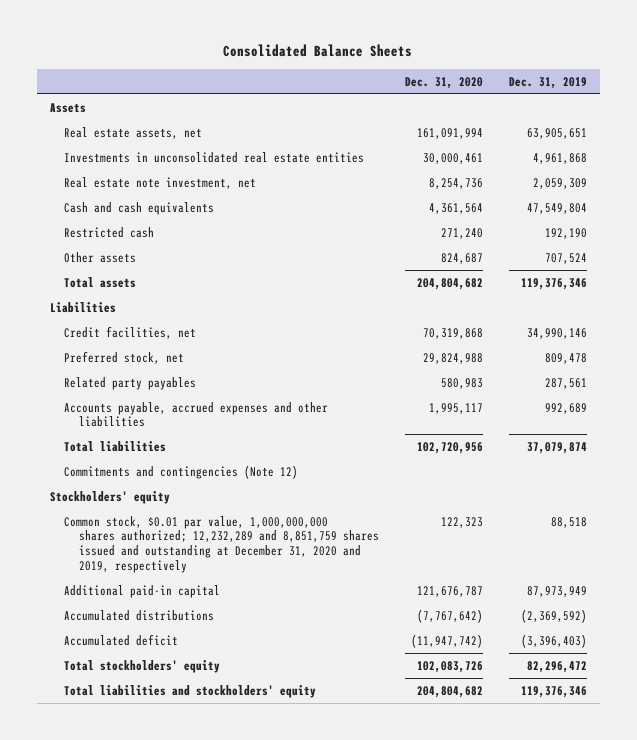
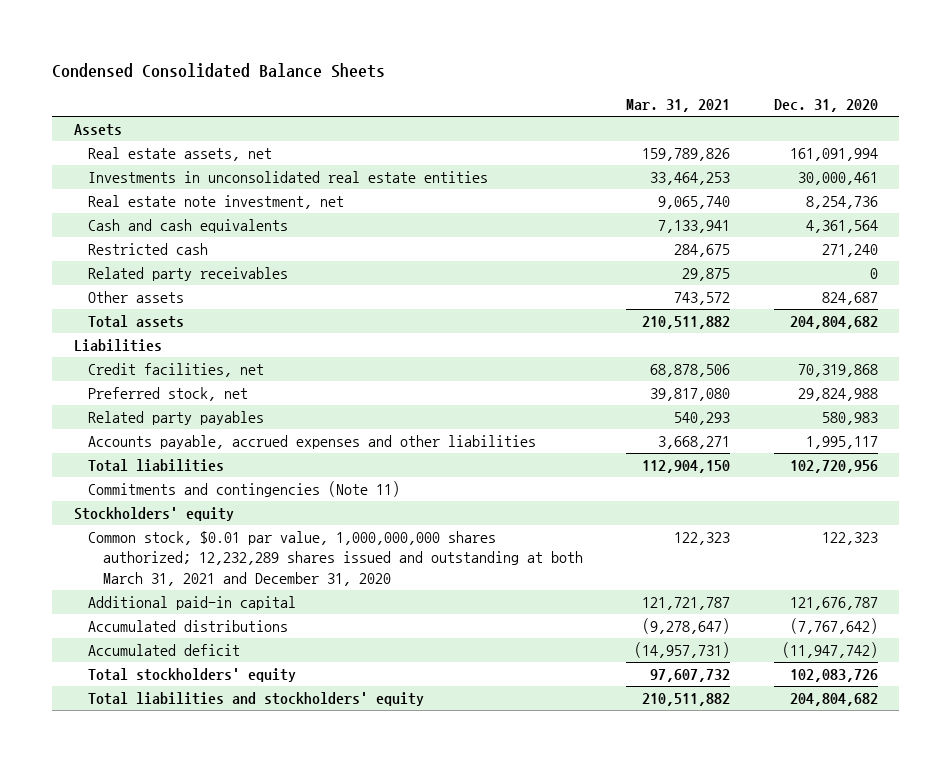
[223,44,413,58] Consolidated Balance Sheets -> [52,63,386,79] Condensed Consolidated Balance Sheets
[509,76,588,89] Dec. 31, 2019 -> none
none -> [626,99,731,113] Mar. 31, 2021
none -> [88,267,289,282] Related party receivables
[64,464,299,479] Commitments and contingencies (Note 12) -> [88,481,401,498] Commitments and contingencies (Note 11)
[64,515,379,573] Common stock, $0.01 par value, 1,000,000,000 shares authorized; 12,232,289 and 8,851,759 shares issued and outstanding at December 31, 2020 and 2019, respectively -> [88,531,583,586] Common stock, $0.01 par value, 1,000,000,000 shares authorized; 12,232,289 shares issued and outstanding at both March 31, 2021 and December 31, 2020

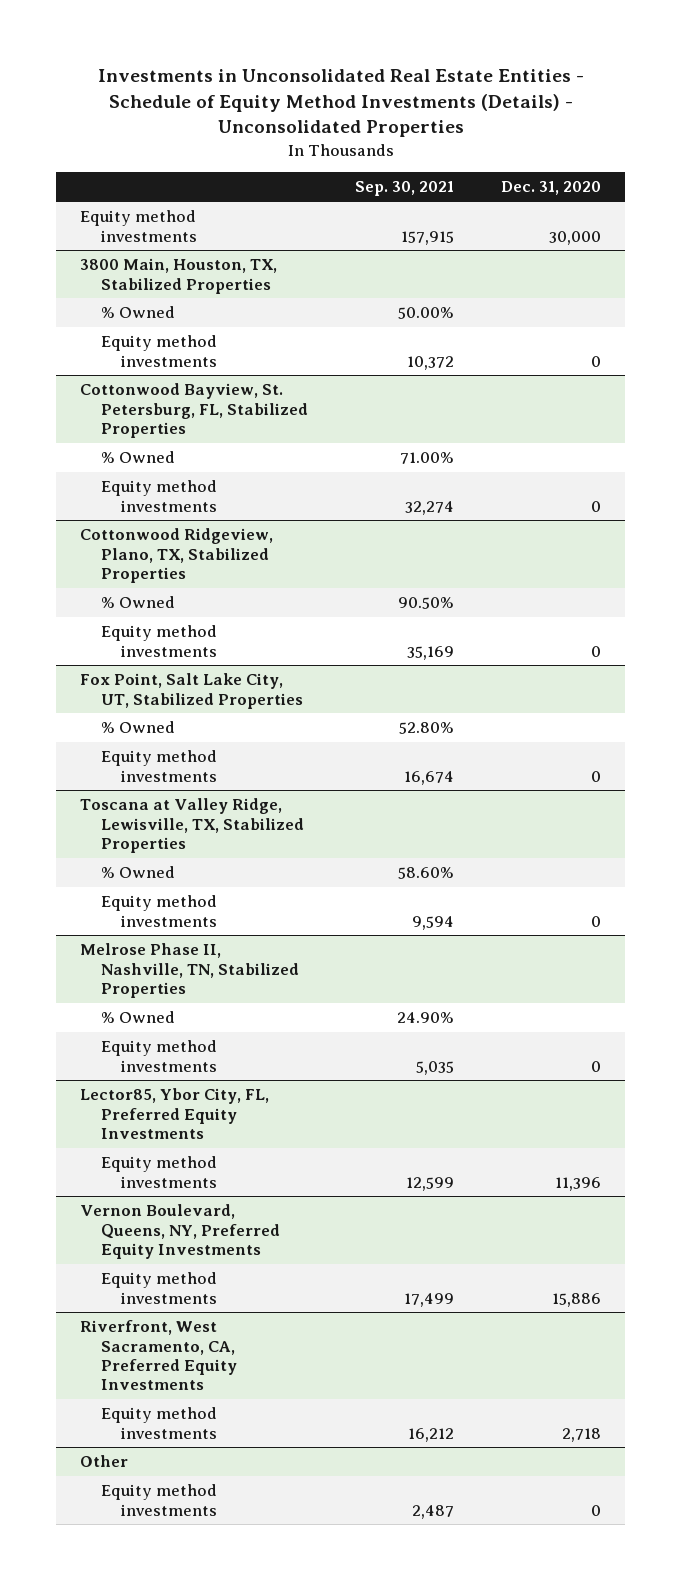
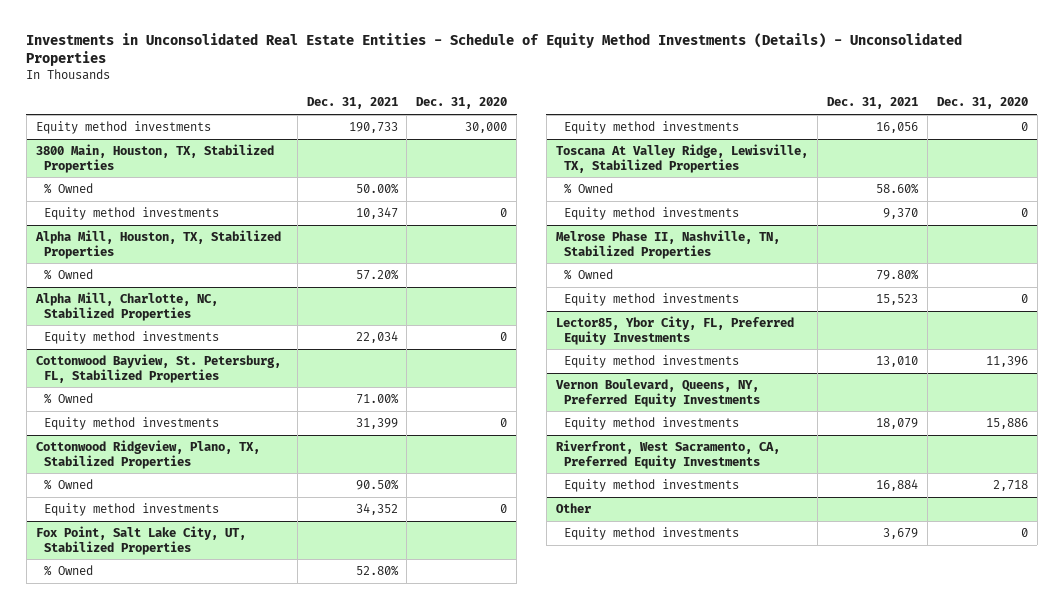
[355,181,455,197] Sep. 30, 2021 -> none
none -> [306,97,398,110] Dec. 31, 2021
none -> [34,229,281,259] Alpha Mill, Houston, TX, Stabilized Properties
none -> [44,268,94,280] % Owned
none -> [34,291,218,321] Alpha Mill, Charlotte, NC, Stabilized Properties
none -> [44,330,220,344] Equity method investments
[79,798,304,853] Toscana at Valley Ridge, Lewisville, TX, Stabilized Properties -> [555,143,808,173] Toscana At Valley Ridge, Lewisville, TX, Stabilized Properties

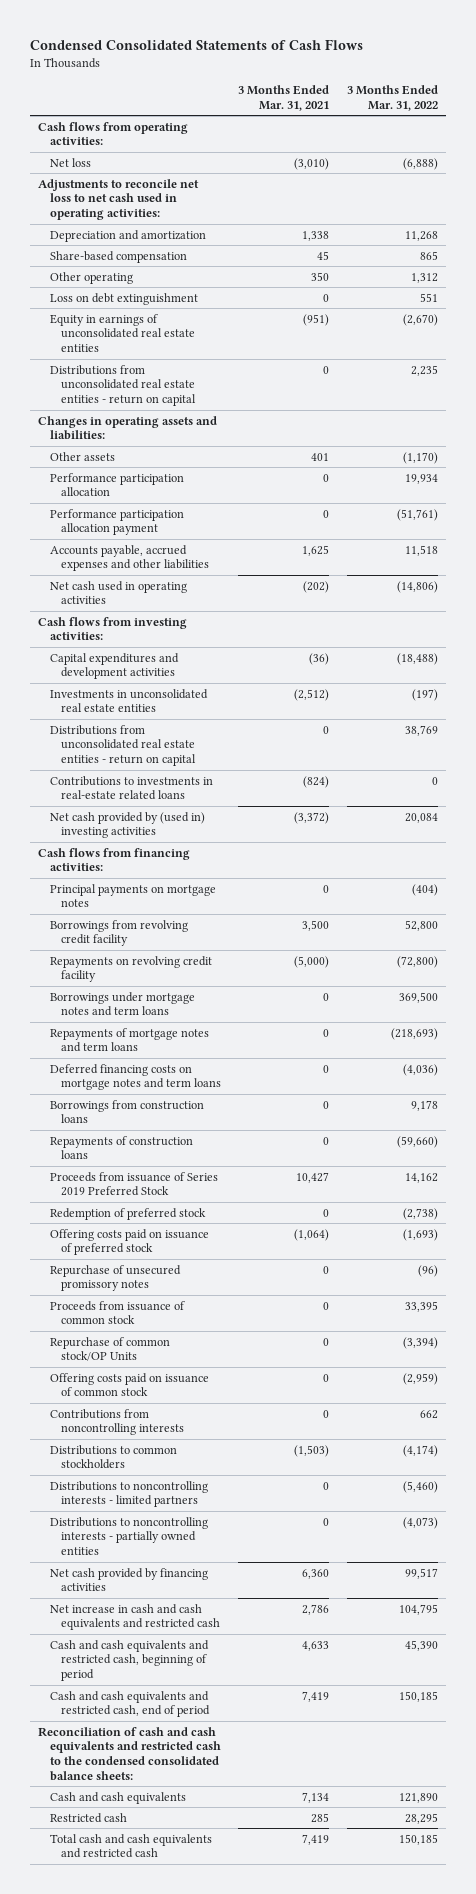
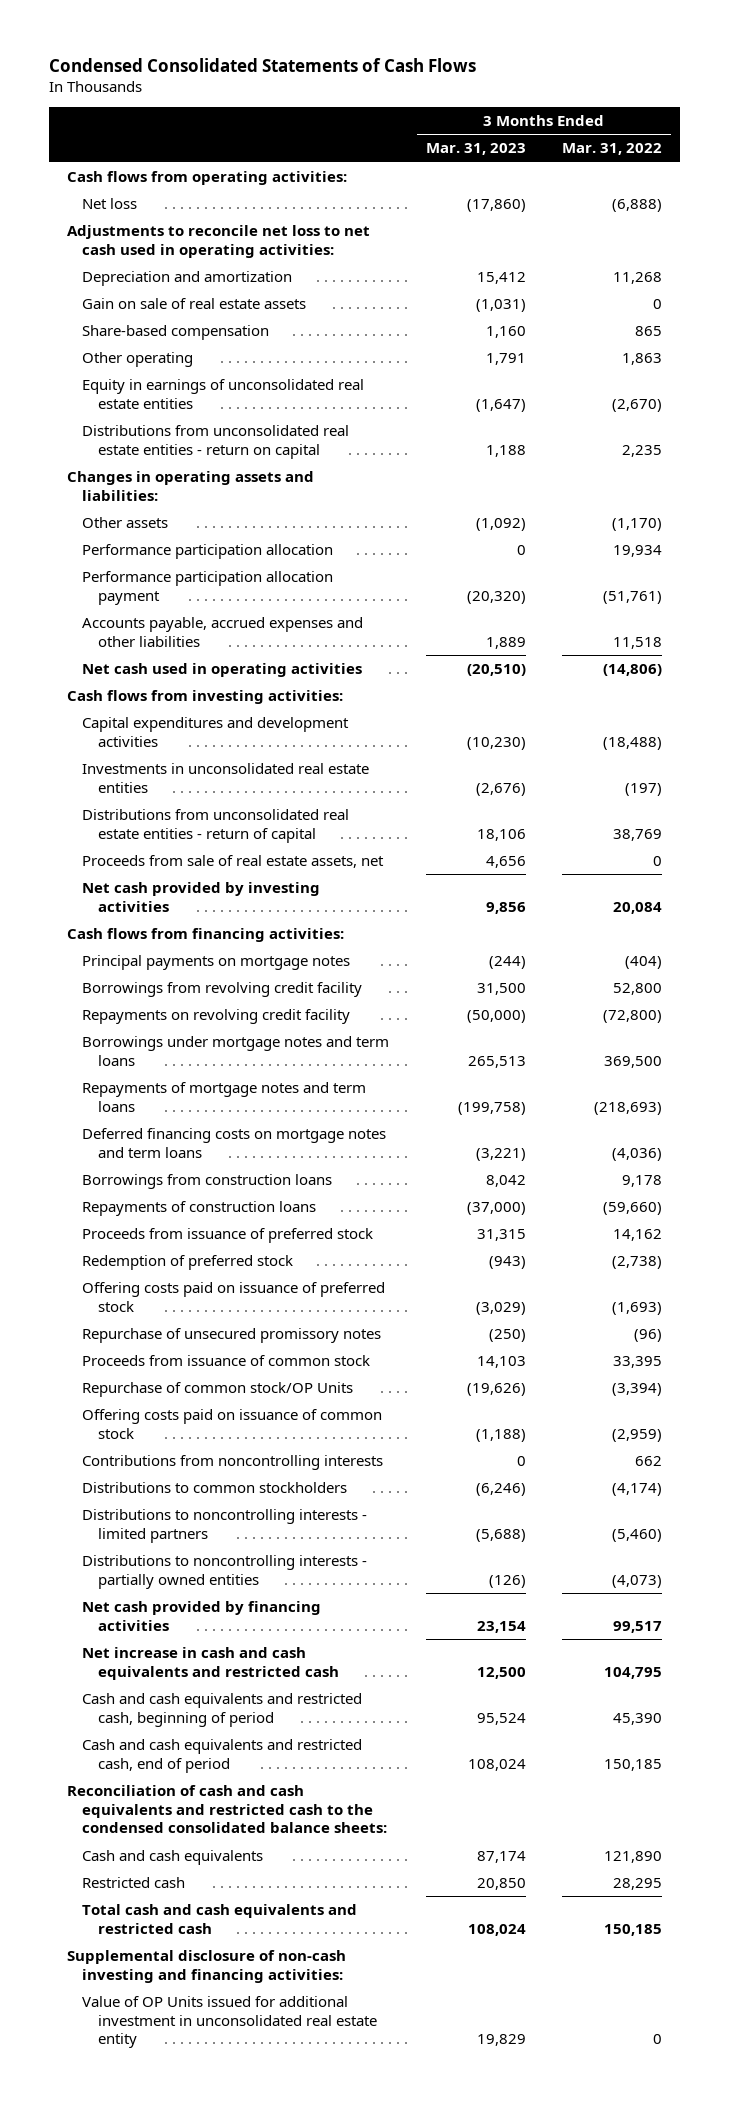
[238,85,330,111] 3 Months Ended Mar. 31, 2021 -> none
none -> [425,143,526,156] Mar. 31, 2023
none -> [82,298,307,310] Gain on sale of real estate assets
[49,292,198,305] Loss on debt extinguishment -> none
[410,272,438,283] 1,312 -> [622,353,663,366] 1,863
[49,775,213,801] Contributions to investments in real-estate related loans -> none
[49,724,197,767] Distributions from unconsolidated real estate entities - return on capital -> [82,809,350,843] Distributions from unconsolidated real estate entities - return of capital
none -> [82,855,385,869] Proceeds from sale of real estate assets, net
[49,811,205,839] Net cash provided by (used in) investing activities -> [82,882,321,912] Net cash provided by investing activities
[49,1171,218,1197] Proceeds from issuance of Series 2019 Preferred Stock -> [82,1228,374,1244] Proceeds from issuance of preferred stock
none -> [66,1950,346,1983] Supplemental disclosure of non-cash investing and financing activities:
none -> [82,1996,377,2049] Value of OP Units issued for additional investment in unconsolidated real estate entity

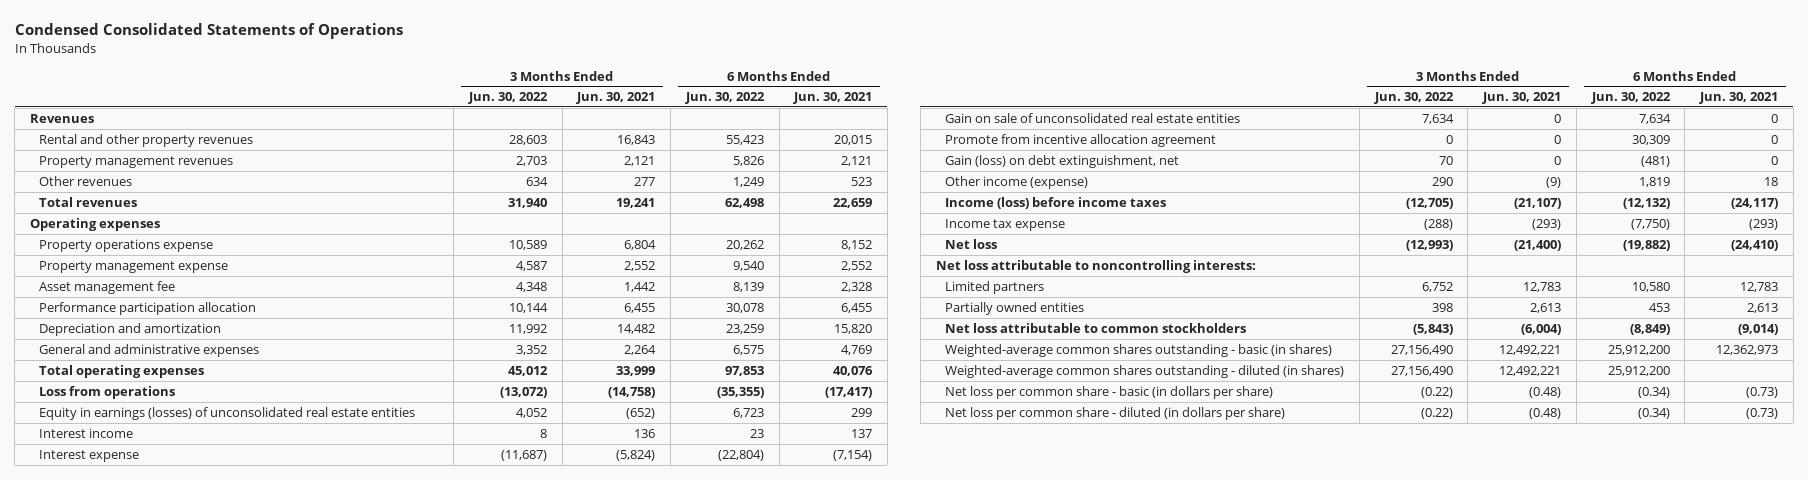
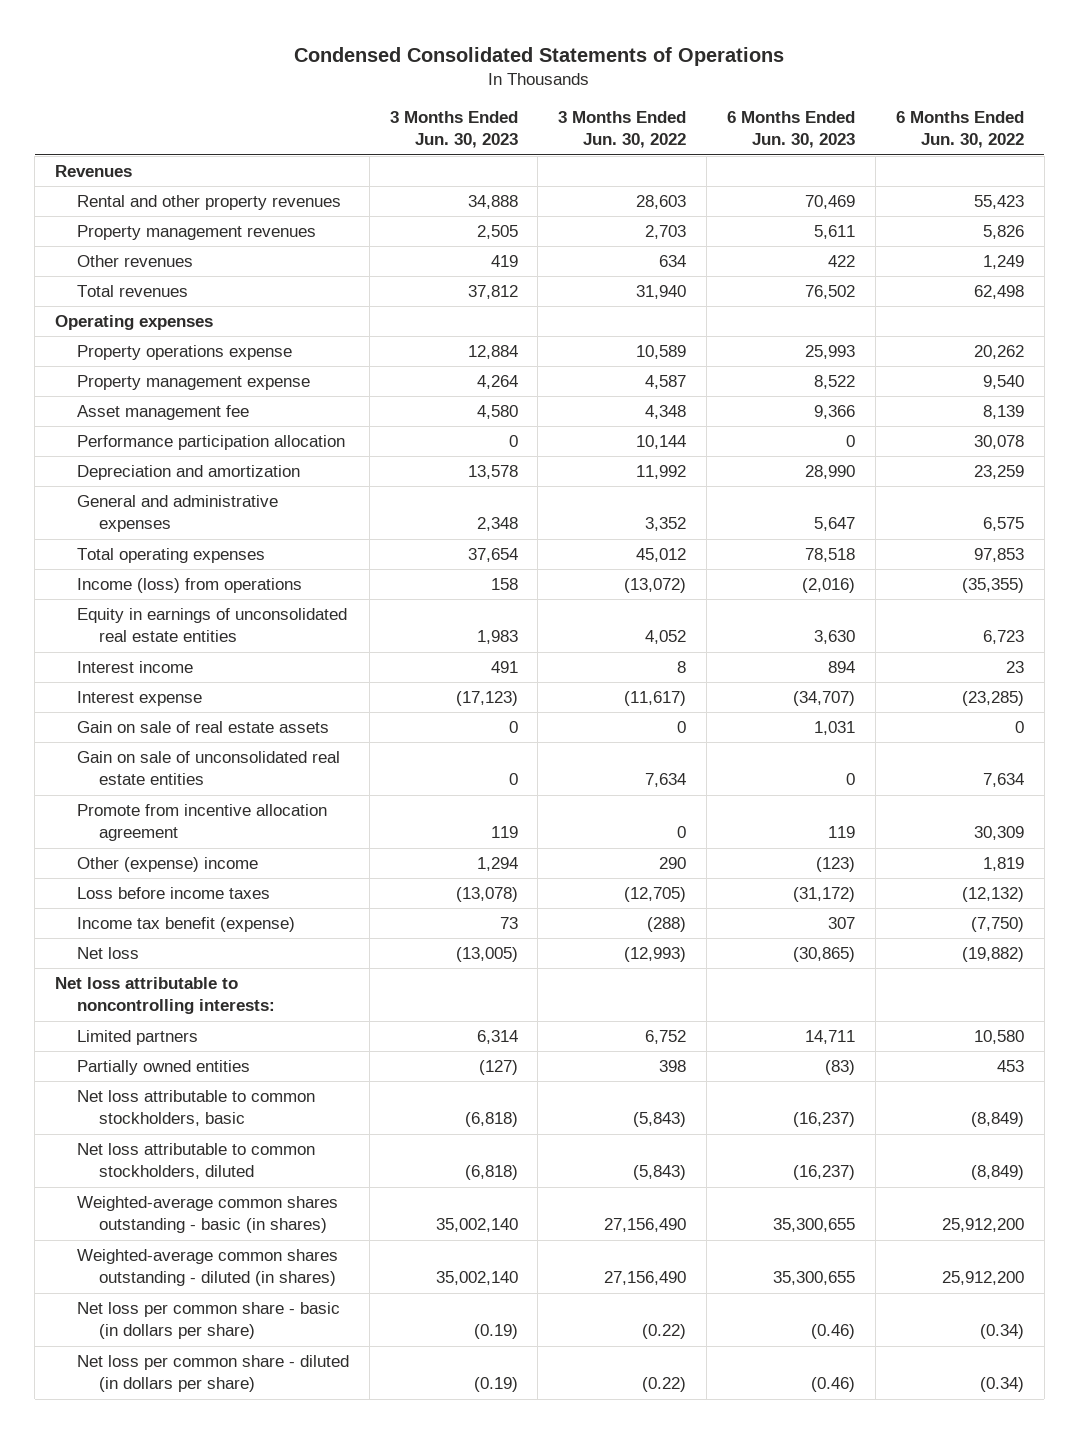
[576,92,656,105] Jun. 30, 2021 -> none
[793,92,873,105] Jun. 30, 2021 -> none
none -> [389,111,518,149] 3 Months Ended Jun. 30, 2023
none -> [726,111,855,149] 6 Months Ended Jun. 30, 2023
[39,385,176,399] Loss from operations -> [76,578,302,594] Income (loss) from operations
[39,406,416,420] Equity in earnings (losses) of unconsolidated real estate entities -> [76,608,347,643] Equity in earnings of unconsolidated real estate entities
[500,449,547,461] (11,687) -> [624,691,687,707] (11,617)
[717,449,764,461] (22,804) -> [961,691,1024,707] (23,285)
none -> [76,721,329,734] Gain on sale of real estate assets
[945,154,1180,168] Gain (loss) on debt extinguishment, net -> none
[945,175,1089,189] Other income (expense) -> [76,857,258,873] Other (expense) income
[945,196,1167,209] Income (loss) before income taxes -> [76,887,270,900] Loss before income taxes
[945,218,1066,231] Income tax expense -> [76,917,295,933] Income tax benefit (expense)
[945,322,1247,333] Net loss attributable to common stockholders -> [76,1090,315,1127] Net loss attributable to common stockholders, basic
none -> [76,1143,315,1180] Net loss attributable to common stockholders, diluted

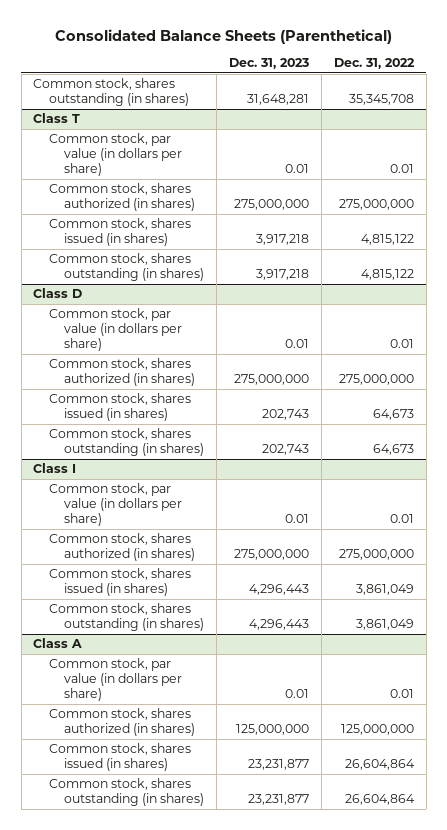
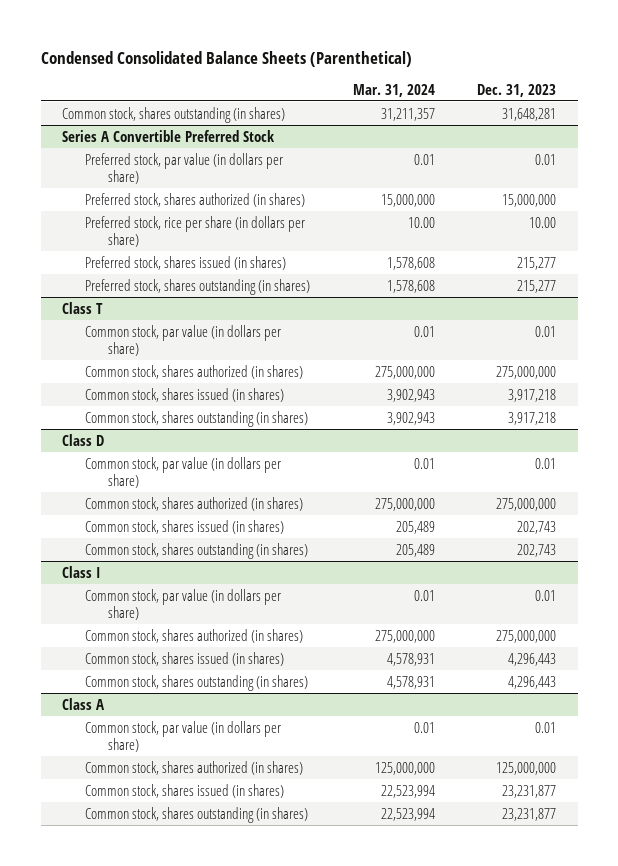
[54,28,392,44] Consolidated Balance Sheets (Parenthetical) -> [40,50,412,67] Condensed Consolidated Balance Sheets (Parenthetical)
[333,58,415,70] Dec. 31, 2022 -> none
none -> [352,83,435,97] Mar. 31, 2024
none -> [62,129,276,142] Series A Convertible Preferred Stock
none -> [85,152,284,185] Preferred stock, par value (in dollars per share)
none -> [85,192,306,207] Preferred stock, shares authorized (in shares)
none -> [85,215,306,248] Preferred stock, rice per share (in dollars per share)
none -> [85,255,287,270] Preferred stock, shares issued (in shares)
none -> [85,278,311,295] Preferred stock, shares outstanding (in shares)

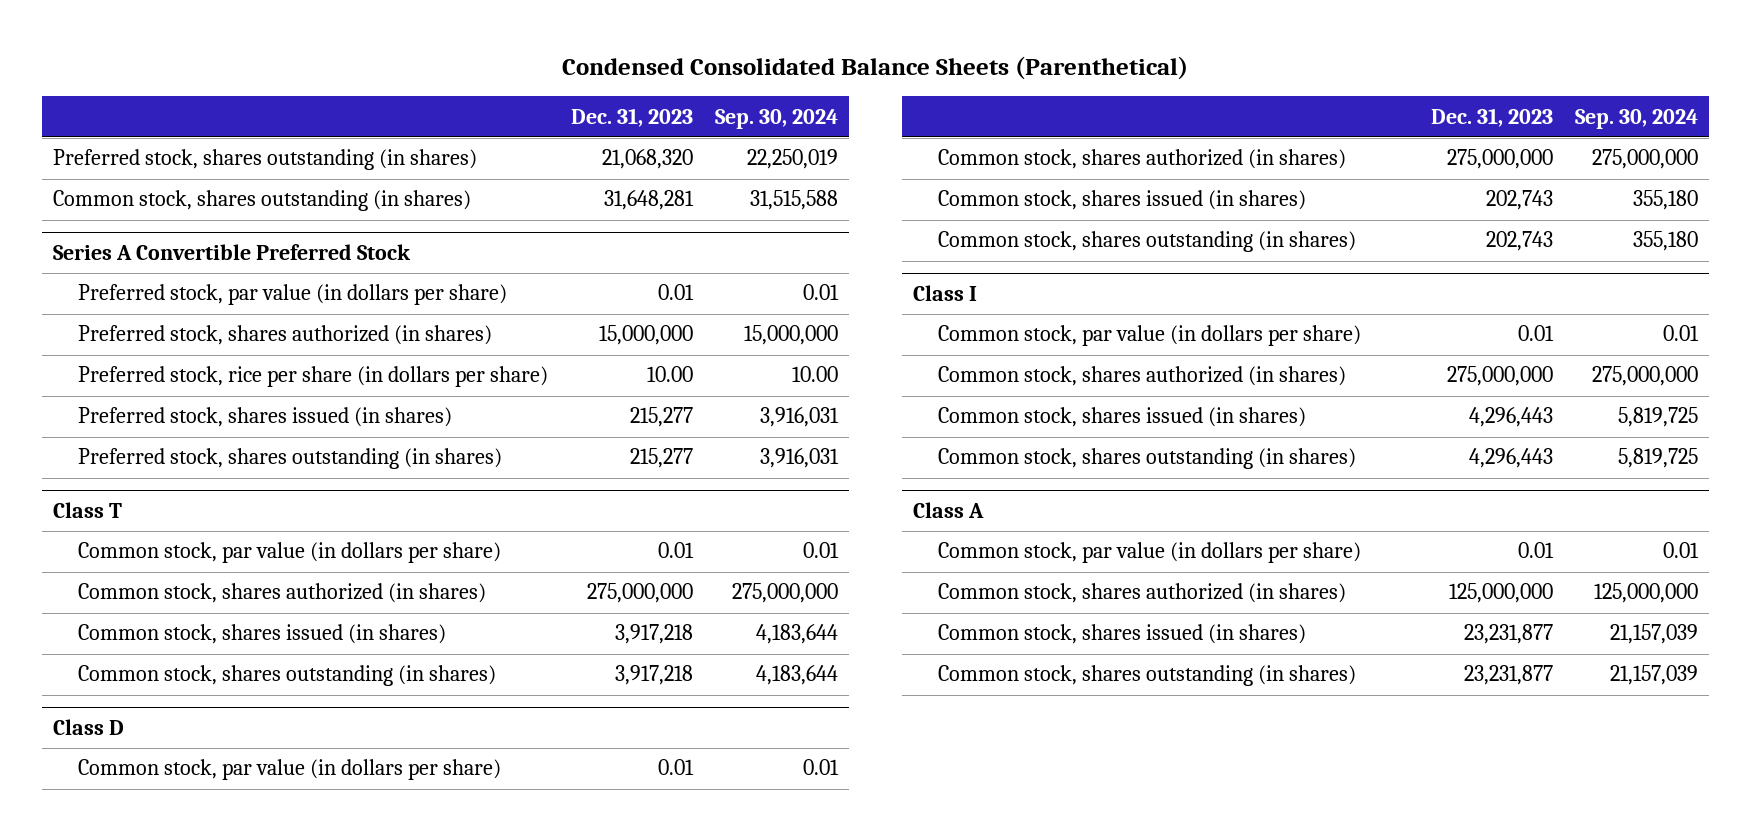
[352,83,435,97] Mar. 31, 2024 -> none
none -> [714,108,838,129] Sep. 30, 2024
none -> [52,149,477,171] Preferred stock, shares outstanding (in shares)

